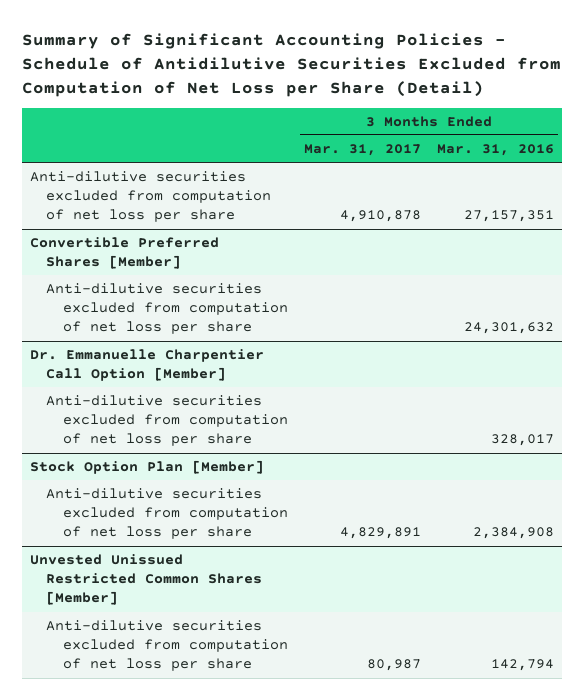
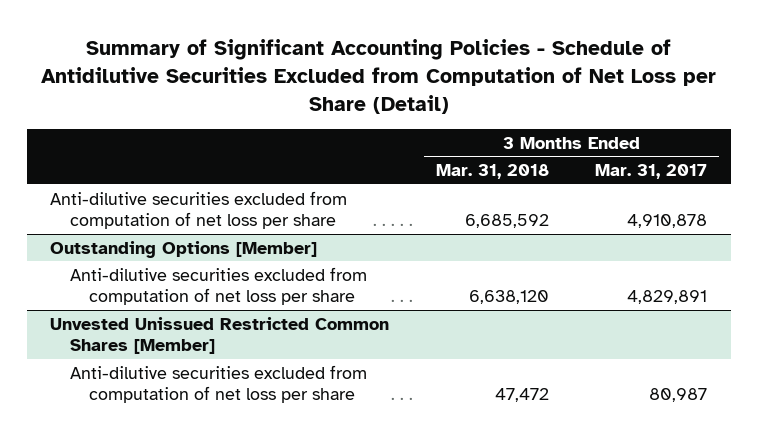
[436,143,554,156] Mar. 31, 2016 -> none
none -> [435,164,549,180] Mar. 31, 2018
[29,237,219,270] Convertible Preferred Shares [Member] -> none
[46,283,288,335] Anti-dilutive securities excluded from computation of net loss per share -> none
[29,349,264,382] Dr. Emmanuelle Charpentier Call Option [Member] -> none
[46,395,288,447] Anti-dilutive securities excluded from computation of net loss per share -> none
[29,460,264,475] Stock Option Plan [Member] -> [50,240,318,258] Outstanding Options [Member]

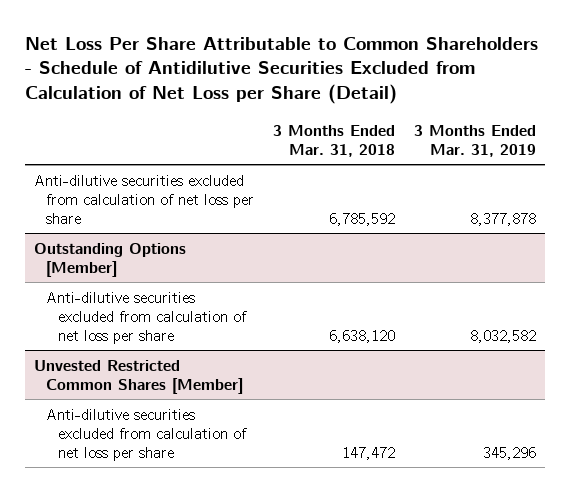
[40,39,716,114] Summary of Significant Accounting Policies - Schedule of Antidilutive Securities Excluded from Computation of Net Loss per Share (Detail) -> [24,36,538,105] Net Loss Per Share Attributable to Common Shareholders - Schedule of Antidilutive Securities Excluded from Calculation of Net Loss per Share (Detail)
[595,164,708,180] Mar. 31, 2017 -> none
none -> [413,124,536,157] 3 Months Ended Mar. 31, 2019
[50,190,348,230] Anti-dilutive securities excluded from computation of net loss per share -> [34,174,255,224] Anti-dilutive securities excluded from calculation of net loss per share
[464,214,549,229] 6,685,592 -> [328,212,395,226] 6,785,592
[69,266,367,306] Anti-dilutive securities excluded from computation of net loss per share -> [46,291,247,344] Anti-dilutive securities excluded from calculation of net loss per share
[50,316,390,355] Unvested Unissued Restricted Common Shares [Member] -> [34,359,244,394] Unvested Restricted Common Shares [Member]
[69,364,367,404] Anti-dilutive securities excluded from computation of net loss per share -> [46,408,247,461] Anti-dilutive securities excluded from calculation of net loss per share
[494,388,549,403] 47,472 -> [341,446,395,460] 147,472

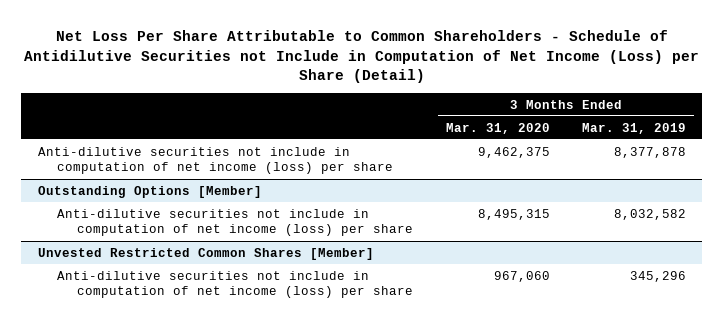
[24,36,538,105] Net Loss Per Share Attributable to Common Shareholders - Schedule of Antidilutive Securities Excluded from Calculation of Net Loss per Share (Detail) -> [23,29,699,84] Net Loss Per Share Attributable to Common Shareholders - Schedule of Antidilutive Securities not Include in Computation of Net Income (Loss) per Share (Detail)
[272,124,395,157] 3 Months Ended Mar. 31, 2018 -> none
none -> [445,122,550,134] Mar. 31, 2020
[34,174,255,224] Anti-dilutive securities excluded from calculation of net loss per share -> [37,146,394,175] Anti-dilutive securities not include in computation of net income (loss) per share
[46,291,247,344] Anti-dilutive securities excluded from calculation of net loss per share -> [57,208,414,237] Anti-dilutive securities not include in computation of net income (loss) per share
[46,408,247,461] Anti-dilutive securities excluded from calculation of net loss per share -> [57,270,414,299] Anti-dilutive securities not include in computation of net income (loss) per share

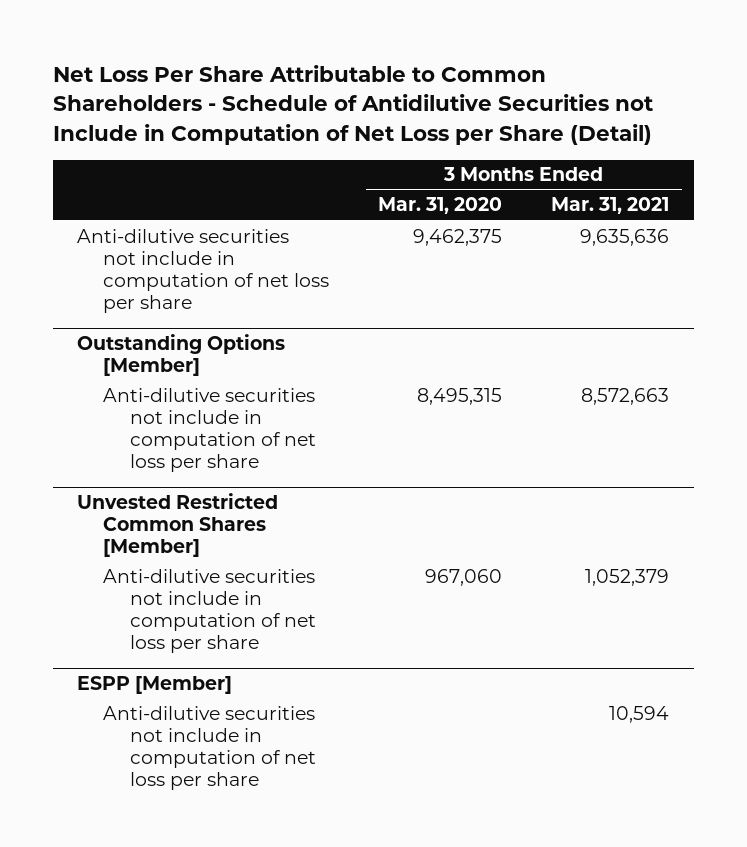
[23,29,699,84] Net Loss Per Share Attributable to Common Shareholders - Schedule of Antidilutive Securities not Include in Computation of Net Income (Loss) per Share (Detail) -> [52,65,653,145] Net Loss Per Share Attributable to Common Shareholders - Schedule of Antidilutive Securities not Include in Computation of Net Loss per Share (Detail)
[581,122,686,134] Mar. 31, 2019 -> none
none -> [551,197,670,215] Mar. 31, 2021
[37,146,394,175] Anti-dilutive securities not include in computation of net income (loss) per share -> [77,228,330,313] Anti-dilutive securities not include in computation of net loss per share
[57,208,414,237] Anti-dilutive securities not include in computation of net income (loss) per share -> [103,387,316,472] Anti-dilutive securities not include in computation of net loss per share
[57,270,414,299] Anti-dilutive securities not include in computation of net income (loss) per share -> [103,568,316,653] Anti-dilutive securities not include in computation of net loss per share
none -> [77,675,233,694] ESPP [Member]
none -> [103,705,316,790] Anti-dilutive securities not include in computation of net loss per share

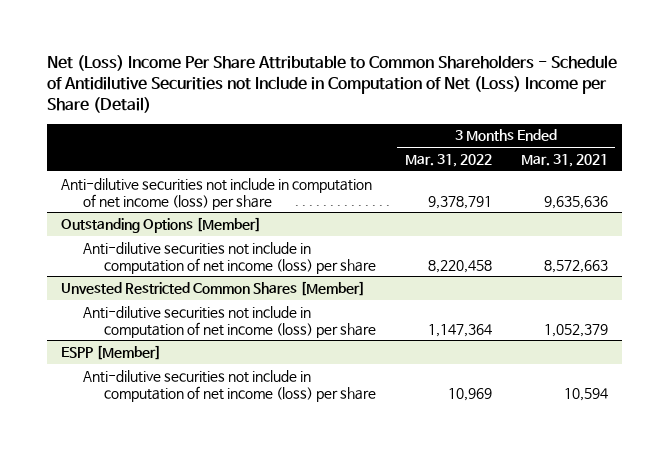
[52,65,653,145] Net Loss Per Share Attributable to Common Shareholders - Schedule of Antidilutive Securities not Include in Computation of Net Loss per Share (Detail) -> [46,54,617,113] Net (Loss) Income Per Share Attributable to Common Shareholders - Schedule of Antidilutive Securities not Include in Computation of Net (Loss) Income per Share (Detail)
[378,197,503,215] Mar. 31, 2020 -> none
none -> [404,153,492,167] Mar. 31, 2022
[77,228,330,313] Anti-dilutive securities not include in computation of net loss per share -> [61,177,373,210] Anti-dilutive securities not include in computation of net income (loss) per share
[103,387,316,472] Anti-dilutive securities not include in computation of net loss per share -> [82,241,376,274] Anti-dilutive securities not include in computation of net income (loss) per share
[103,568,316,653] Anti-dilutive securities not include in computation of net loss per share -> [82,305,376,338] Anti-dilutive securities not include in computation of net income (loss) per share
[103,705,316,790] Anti-dilutive securities not include in computation of net loss per share -> [82,369,376,402] Anti-dilutive securities not include in computation of net income (loss) per share

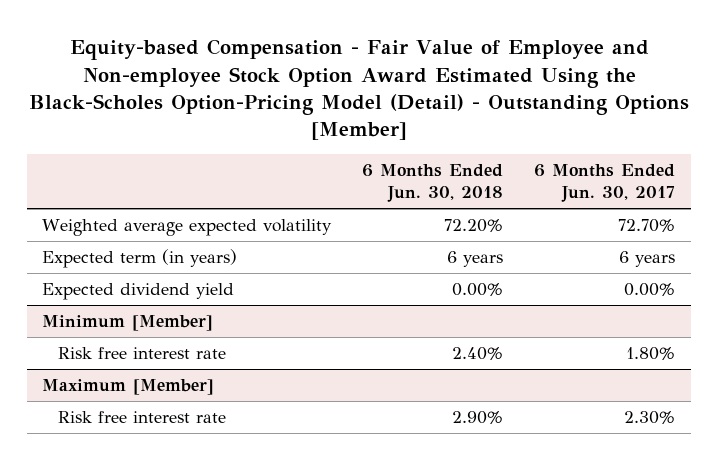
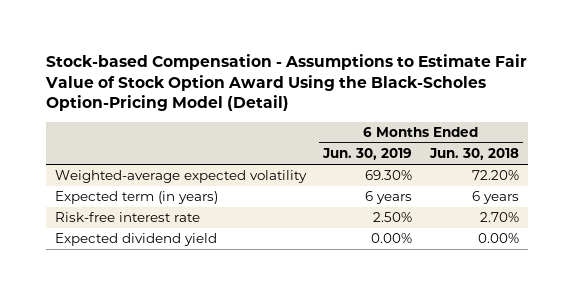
[28,39,689,141] Equity-based Compensation - Fair Value of Employee and Non-employee Stock Option Award Estimated Using the Black-Scholes Option-Pricing Model (Detail) - Outstanding Options [Member] -> [44,53,527,112] Stock-based Compensation - Assumptions to Estimate Fair Value of Stock Option Award Using the Black-Scholes Option-Pricing Model (Detail)
[534,164,676,203] 6 Months Ended Jun. 30, 2017 -> none
none -> [322,148,413,161] Jun. 30, 2019
[42,219,333,237] Weighted average expected volatility -> [54,170,307,184] Weighted-average expected volatility
none -> [54,212,200,223] Risk-free interest rate
[42,315,214,332] Minimum [Member] -> none
[58,347,227,360] Risk free interest rate -> none
[42,379,215,396] Maximum [Member] -> none
[58,411,227,424] Risk free interest rate -> none

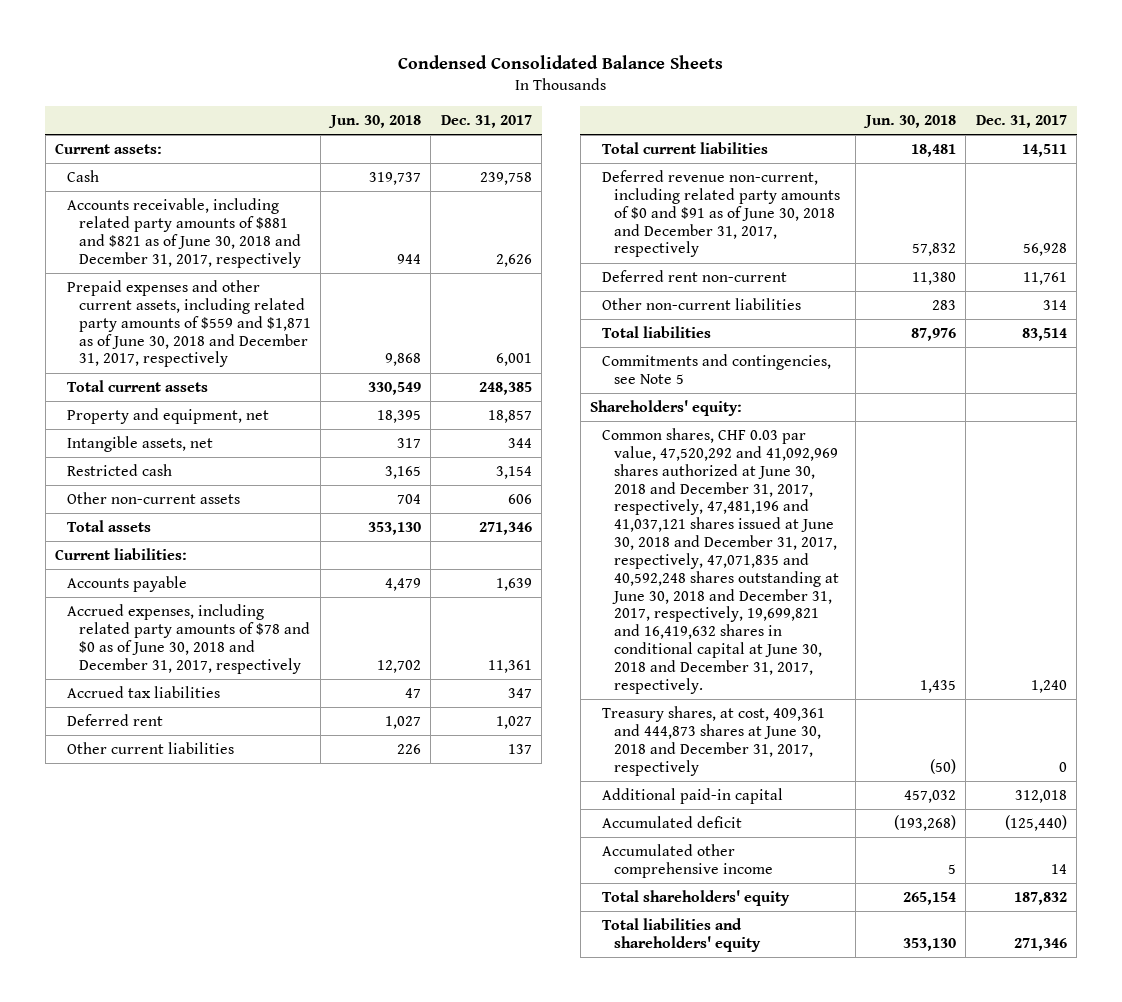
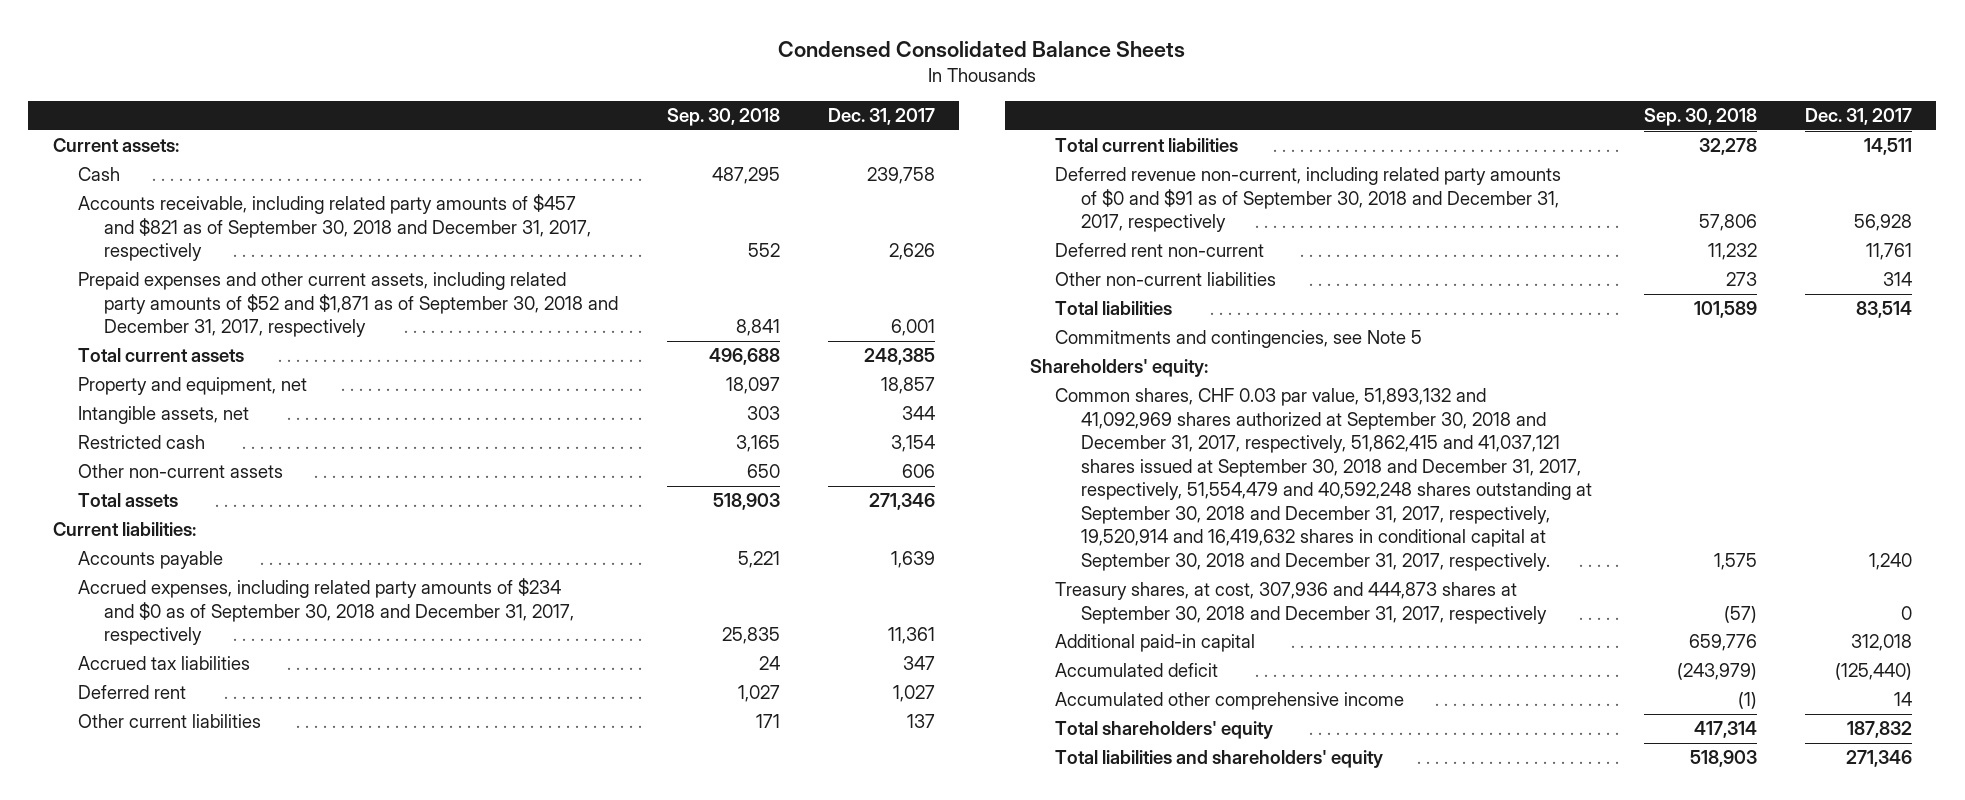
[327,114,421,128] Jun. 30, 2018 -> none
none -> [666,107,780,126] Sep. 30, 2018
[67,197,301,268] Accounts receivable, including related party amounts of $881 and $821 as of June 30, 2018 and December 31, 2017, respectively -> [78,194,592,262] Accounts receivable, including related party amounts of $457 and $821 as of September 30, 2018 and December 31, 2017, respectively
[67,279,311,368] Prepaid expenses and other current assets, including related party amounts of $559 and $1,871 as of June 30, 2018 and December 31, 2017, respectively -> [78,272,619,338] Prepaid expenses and other current assets, including related party amounts of $52 and $1,871 as of September 30, 2018 and December 31, 2017, respectively
[67,603,310,674] Accrued expenses, including related party amounts of $78 and $0 as of June 30, 2018 and December 31, 2017, respectively -> [78,578,575,646] Accrued expenses, including related party amounts of $234 and $0 as of September 30, 2018 and December 31, 2017, respectively
[601,169,840,258] Deferred revenue non-current, including related party amounts of $0 and $91 as of June 30, 2018 and December 31, 2017, respectively -> [1055,167,1562,233] Deferred revenue non-current, including related party amounts of $0 and $91 as of September 30, 2018 and December 31, 2017, respectively
[601,427,839,694] Common shares, CHF 0.03 par value, 47,520,292 and 41,092,969 shares authorized at June 30, 2018 and December 31, 2017, respectively, 47,481,196 and 41,037,121 shares issued at June 30, 2018 and December 31, 2017, respectively, 47,071,835 and 40,592,248 shares outstanding at June 30, 2018 and December 31, 2017, respectively, 19,699,821 and 16,419,632 shares in conditional capital at June 30, 2018 and December 31, 2017, respectively. -> [1055,388,1593,571] Common shares, CHF 0.03 par value, 51,893,132 and 41,092,969 shares authorized at September 30, 2018 and December 31, 2017, respectively, 51,862,415 and 41,037,121 shares issued at September 30, 2018 and December 31, 2017, respectively, 51,554,479 and 40,592,248 shares outstanding at September 30, 2018 and December 31, 2017, respectively, 19,520,914 and 16,419,632 shares in conditional capital at September 30, 2018 and December 31, 2017, respectively.
[601,705,825,776] Treasury shares, at cost, 409,361 and 444,873 shares at June 30, 2018 and December 31, 2017, respectively -> [1055,582,1548,624] Treasury shares, at cost, 307,936 and 444,873 shares at September 30, 2018 and December 31, 2017, respectively

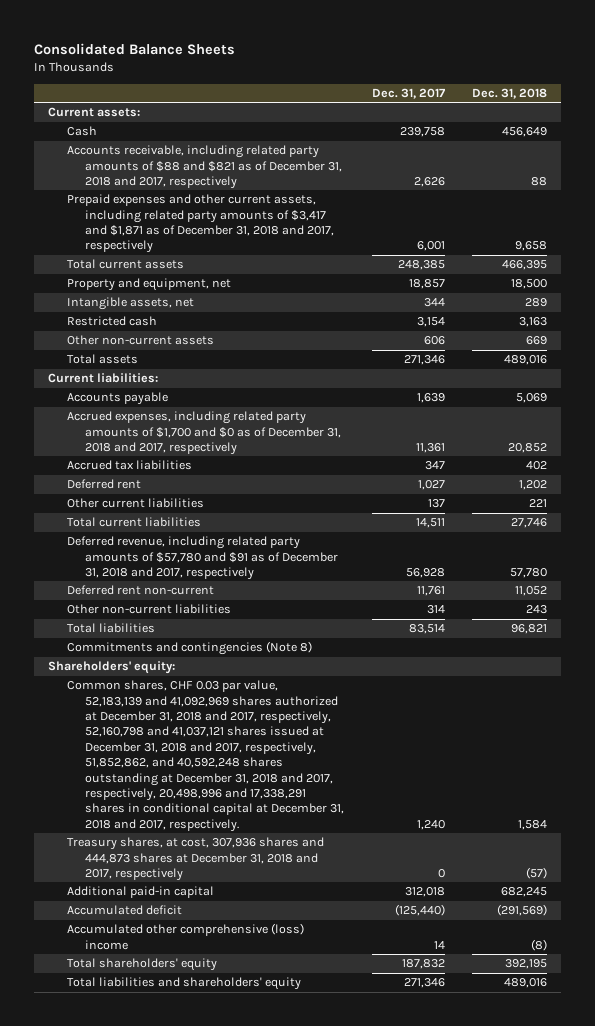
[778,41,1186,58] Condensed Consolidated Balance Sheets -> [34,42,236,55] Consolidated Balance Sheets
[666,107,780,126] Sep. 30, 2018 -> none
none -> [472,88,548,100] Dec. 31, 2018
[78,194,592,262] Accounts receivable, including related party amounts of $457 and $821 as of September 30, 2018 and December 31, 2017, respectively -> [66,145,343,190] Accounts receivable, including related party amounts of $88 and $821 as of December 31, 2018 and 2017, respectively
[78,272,619,338] Prepaid expenses and other current assets, including related party amounts of $52 and $1,871 as of September 30, 2018 and December 31, 2017, respectively -> [66,194,335,254] Prepaid expenses and other current assets, including related party amounts of $3,417 and $1,871 as of December 31, 2018 and 2017, respectively
[78,578,575,646] Accrued expenses, including related party amounts of $234 and $0 as of September 30, 2018 and December 31, 2017, respectively -> [66,411,342,456] Accrued expenses, including related party amounts of $1,700 and $0 as of December 31, 2018 and 2017, respectively
[1055,167,1562,233] Deferred revenue non-current, including related party amounts of $0 and $91 as of September 30, 2018 and December 31, 2017, respectively -> [66,536,339,581] Deferred revenue, including related party amounts of $57,780 and $91 as of December 31, 2018 and 2017, respectively
[1055,330,1423,349] Commitments and contingencies, see Note 5 -> [66,641,312,656] Commitments and contingencies (Note 8)
[1055,388,1593,571] Common shares, CHF 0.03 par value, 51,893,132 and 41,092,969 shares authorized at September 30, 2018 and December 31, 2017, respectively, 51,862,415 and 41,037,121 shares issued at September 30, 2018 and December 31, 2017, respectively, 51,554,479 and 40,592,248 shares outstanding at September 30, 2018 and December 31, 2017, respectively, 19,520,914 and 16,419,632 shares in conditional capital at September 30, 2018 and December 31, 2017, respectively. -> [66,680,345,832] Common shares, CHF 0.03 par value, 52,183,139 and 41,092,969 shares authorized at December 31, 2018 and 2017, respectively, 52,160,798 and 41,037,121 shares issued at December 31, 2018 and 2017, respectively, 51,852,862, and 40,592,248 shares outstanding at December 31, 2018 and 2017, respectively, 20,498,996 and 17,338,291 shares in conditional capital at December 31, 2018 and 2017, respectively.
[1055,582,1548,624] Treasury shares, at cost, 307,936 and 444,873 shares at September 30, 2018 and December 31, 2017, respectively -> [66,837,324,882] Treasury shares, at cost, 307,936 shares and 444,873 shares at December 31, 2018 and 2017, respectively
[1055,692,1405,711] Accumulated other comprehensive income -> [66,923,304,950] Accumulated other comprehensive (loss) income

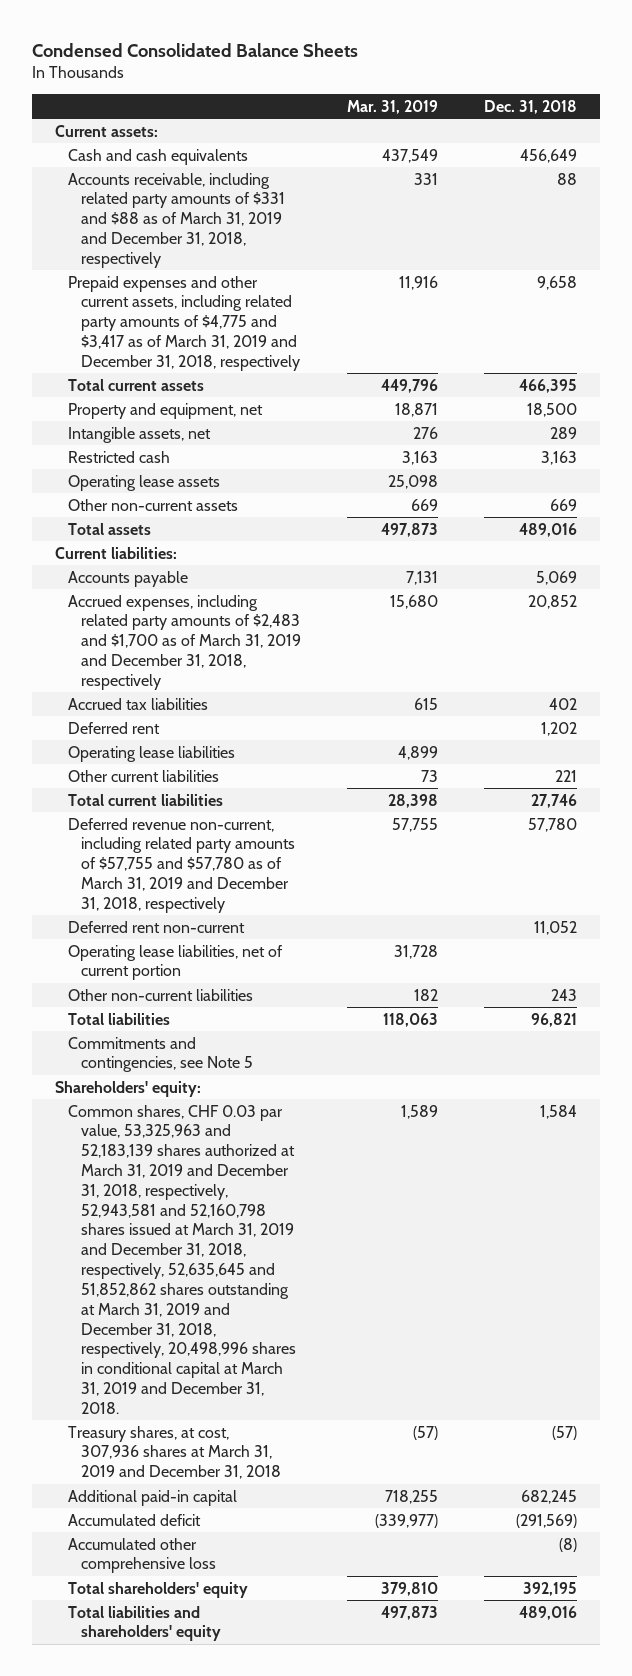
[34,42,236,55] Consolidated Balance Sheets -> [31,42,358,57] Condensed Consolidated Balance Sheets
[371,88,445,100] Dec. 31, 2017 -> none
none -> [347,99,439,114] Mar. 31, 2019
[66,126,97,137] Cash -> [67,148,248,165] Cash and cash equivalents
[66,145,343,190] Accounts receivable, including related party amounts of $88 and $821 as of December 31, 2018 and 2017, respectively -> [67,172,285,268] Accounts receivable, including related party amounts of $331 and $88 as of March 31, 2019 and December 31, 2018, respectively
[66,194,335,254] Prepaid expenses and other current assets, including related party amounts of $3,417 and $1,871 as of December 31, 2018 and 2017, respectively -> [67,275,300,371] Prepaid expenses and other current assets, including related party amounts of $4,775 and $3,417 as of March 31, 2019 and December 31, 2018, respectively
none -> [67,474,220,491] Operating lease assets
[66,411,342,456] Accrued expenses, including related party amounts of $1,700 and $0 as of December 31, 2018 and 2017, respectively -> [67,594,301,690] Accrued expenses, including related party amounts of $2,483 and $1,700 as of March 31, 2019 and December 31, 2018, respectively
none -> [67,745,235,762] Operating lease liabilities
[66,536,339,581] Deferred revenue, including related party amounts of $57,780 and $91 as of December 31, 2018 and 2017, respectively -> [67,817,295,913] Deferred revenue non-current, including related party amounts of $57,755 and $57,780 as of March 31, 2019 and December 31, 2018, respectively
none -> [67,944,283,981] Operating lease liabilities, net of current portion
[66,641,312,656] Commitments and contingencies (Note 8) -> [67,1036,253,1073] Commitments and contingencies, see Note 5
[66,680,345,832] Common shares, CHF 0.03 par value, 52,183,139 and 41,092,969 shares authorized at December 31, 2018 and 2017, respectively, 52,160,798 and 41,037,121 shares issued at December 31, 2018 and 2017, respectively, 51,852,862, and 40,592,248 shares outstanding at December 31, 2018 and 2017, respectively, 20,498,996 and 17,338,291 shares in conditional capital at December 31, 2018 and 2017, respectively. -> [67,1104,296,1414] Common shares, CHF 0.03 par value, 53,325,963 and 52,183,139 shares authorized at March 31, 2019 and December 31, 2018, respectively, 52,943,581 and 52,160,798 shares issued at March 31, 2019 and December 31, 2018, respectively, 52,635,645 and 51,852,862 shares outstanding at March 31, 2019 and December 31, 2018, respectively, 20,498,996 shares in conditional capital at March 31, 2019 and December 31, 2018.
[66,837,324,882] Treasury shares, at cost, 307,936 shares and 444,873 shares at December 31, 2018 and 2017, respectively -> [67,1425,281,1480] Treasury shares, at cost, 307,936 shares at March 31, 2019 and December 31, 2018
[66,923,304,950] Accumulated other comprehensive (loss) income -> [67,1537,216,1574] Accumulated other comprehensive loss

